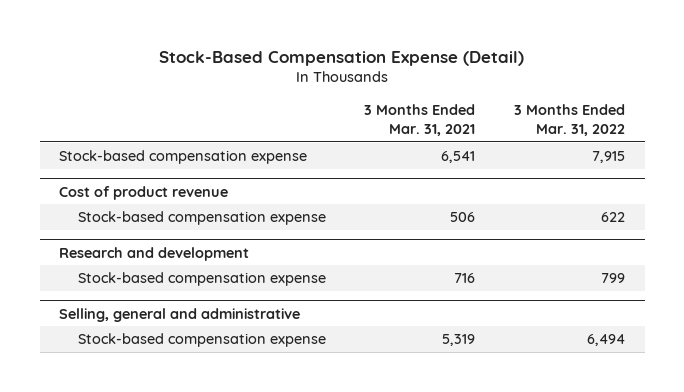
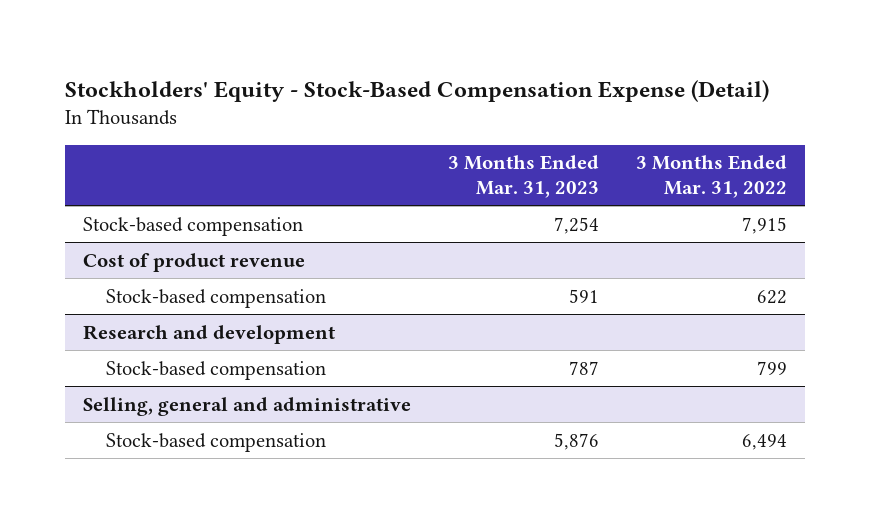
[159,50,525,66] Stock-Based Compensation Expense (Detail) -> [64,79,769,102] Stockholders' Equity - Stock-Based Compensation Expense (Detail)
[364,104,476,136] 3 Months Ended Mar. 31, 2021 -> none
none -> [447,155,599,198] 3 Months Ended Mar. 31, 2023
[59,150,308,165] Stock-based compensation expense -> [83,216,304,236] Stock-based compensation
[77,211,326,226] Stock-based compensation expense -> [106,288,327,308] Stock-based compensation
[77,272,326,287] Stock-based compensation expense -> [106,360,327,380] Stock-based compensation
[77,333,326,348] Stock-based compensation expense -> [106,432,327,452] Stock-based compensation

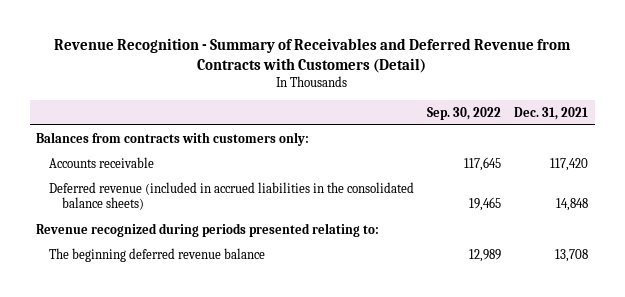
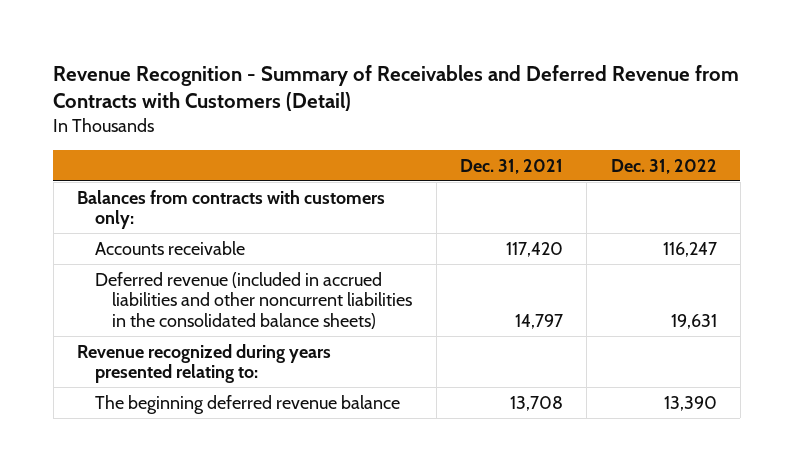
[427,106,502,120] Sep. 30, 2022 -> none
none -> [610,158,717,174] Dec. 31, 2022
[49,181,415,211] Deferred revenue (included in accrued liabilities in the consolidated balance sheets) -> [94,271,413,330] Deferred revenue (included in accrued liabilities and other noncurrent liabilities in the consolidated balance sheets)
[556,198,589,212] 14,848 -> [515,314,564,330] 14,797
[36,222,380,237] Revenue recognized during periods presented relating to: -> [77,343,332,384] Revenue recognized during years presented relating to:

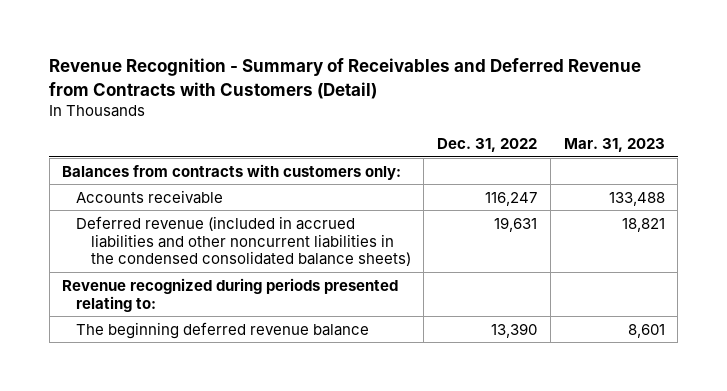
[460,158,564,174] Dec. 31, 2021 -> none
none -> [563,138,665,153] Mar. 31, 2023
[94,271,413,330] Deferred revenue (included in accrued liabilities and other noncurrent liabilities in the consolidated balance sheets) -> [76,215,411,267] Deferred revenue (included in accrued liabilities and other noncurrent liabilities in the condensed consolidated balance sheets)
[77,343,332,384] Revenue recognized during years presented relating to: -> [62,277,399,312] Revenue recognized during periods presented relating to:

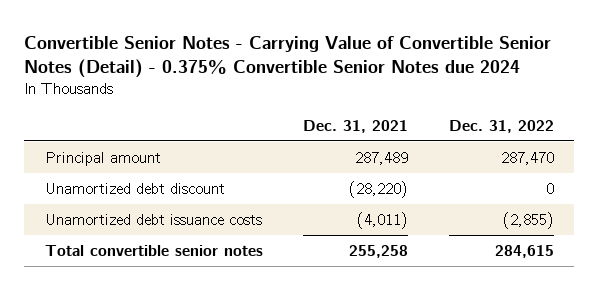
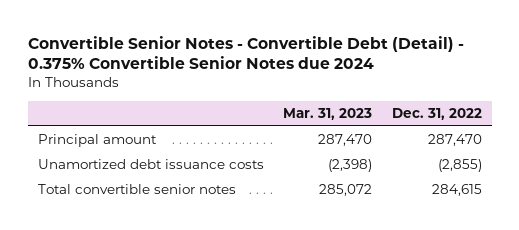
[24,35,552,78] Convertible Senior Notes - Carrying Value of Convertible Senior Notes (Detail) - 0.375% Convertible Senior Notes due 2024 -> [27,35,464,70] Convertible Senior Notes - Convertible Debt (Detail) - 0.375% Convertible Senior Notes due 2024
[303,119,409,133] Dec. 31, 2021 -> none
none -> [283,108,373,121] Mar. 31, 2023
[44,182,225,194] Unamortized debt discount -> none

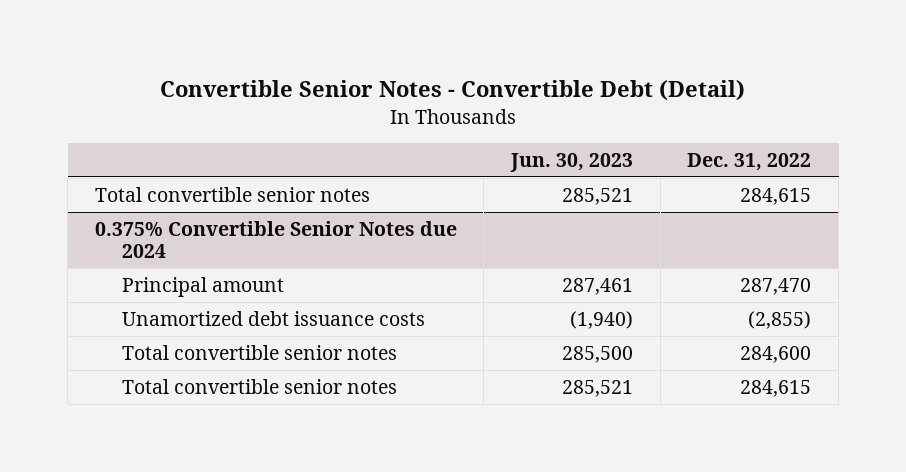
[27,35,464,70] Convertible Senior Notes - Convertible Debt (Detail) - 0.375% Convertible Senior Notes due 2024 -> [160,80,746,102] Convertible Senior Notes - Convertible Debt (Detail)
[283,108,373,121] Mar. 31, 2023 -> none
none -> [510,152,634,172] Jun. 30, 2023
none -> [94,186,370,202] Total convertible senior notes
none -> [94,220,457,259] 0.375% Convertible Senior Notes due 2024
none -> [122,344,398,360] Total convertible senior notes

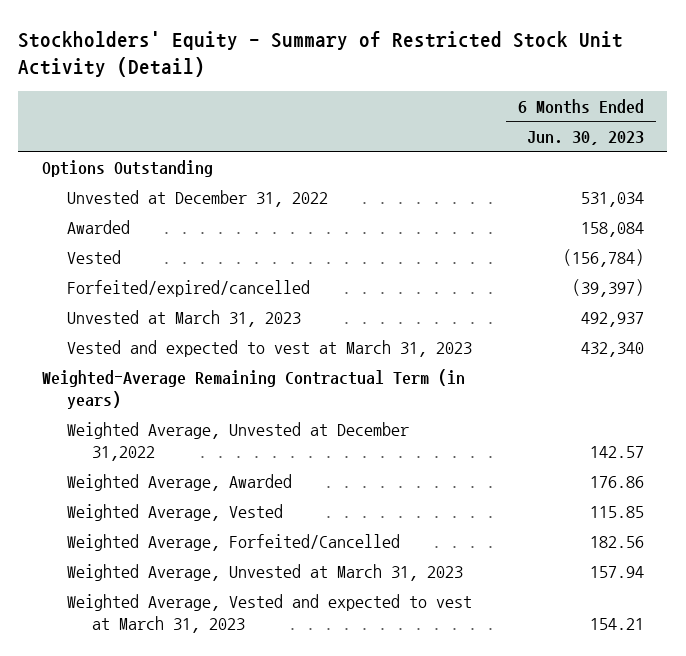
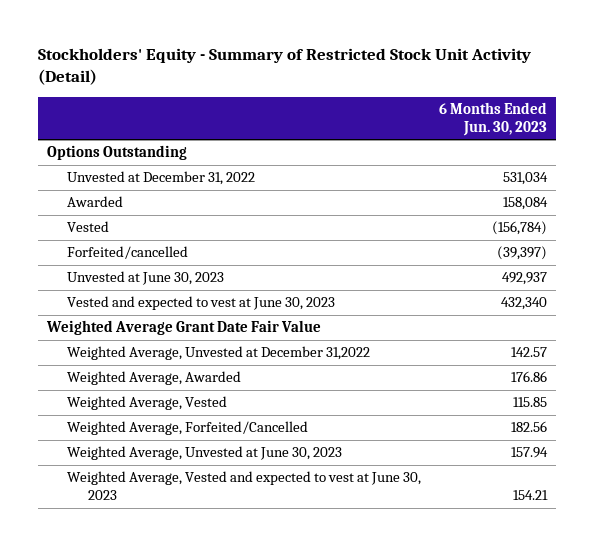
[66,279,310,297] Forfeited/expired/cancelled -> [67,246,189,260] Forfeited/cancelled
[66,309,301,327] Unvested at March 31, 2023 -> [67,271,225,286] Unvested at June 30, 2023
[66,339,472,357] Vested and expected to vest at March 31, 2023 -> [67,296,336,311] Vested and expected to vest at June 30, 2023
[41,368,465,409] Weighted-Average Remaining Contractual Term (in years) -> [45,320,321,336] Weighted Average Grant Date Fair Value
[66,563,463,581] Weighted Average, Unvested at March 31, 2023 -> [67,446,343,461] Weighted Average, Unvested at June 30, 2023
[66,593,472,633] Weighted Average, Vested and expected to vest at March 31, 2023 -> [67,471,422,501] Weighted Average, Vested and expected to vest at June 30, 2023

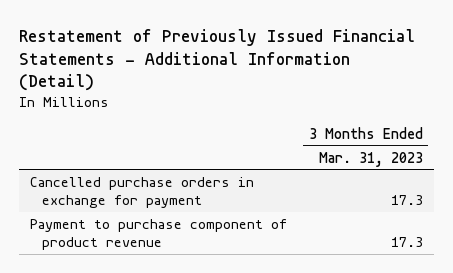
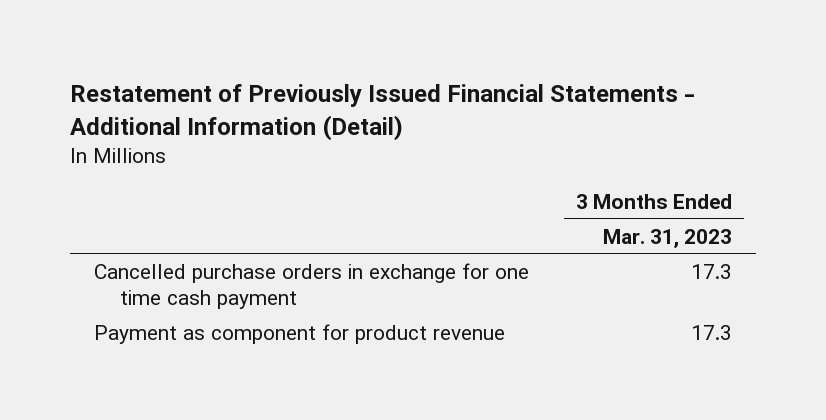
[29,177,254,209] Cancelled purchase orders in exchange for payment -> [93,262,529,309] Cancelled purchase orders in exchange for one time cash payment
[29,219,287,251] Payment to purchase component of product revenue -> [93,323,505,344] Payment as component for product revenue

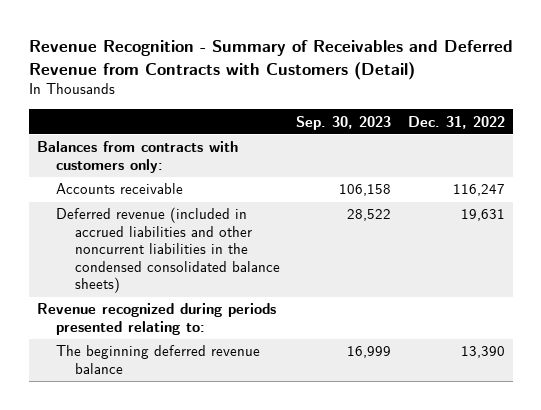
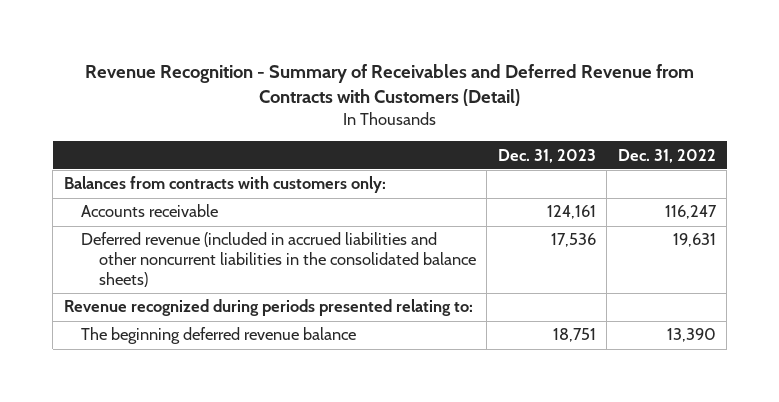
[296,115,392,130] Sep. 30, 2023 -> none
none -> [497,148,596,163] Dec. 31, 2023
[55,207,280,294] Deferred revenue (included in accrued liabilities and other noncurrent liabilities in the condensed consolidated balance sheets) -> [81,232,476,288] Deferred revenue (included in accrued liabilities and other noncurrent liabilities in the consolidated balance sheets)

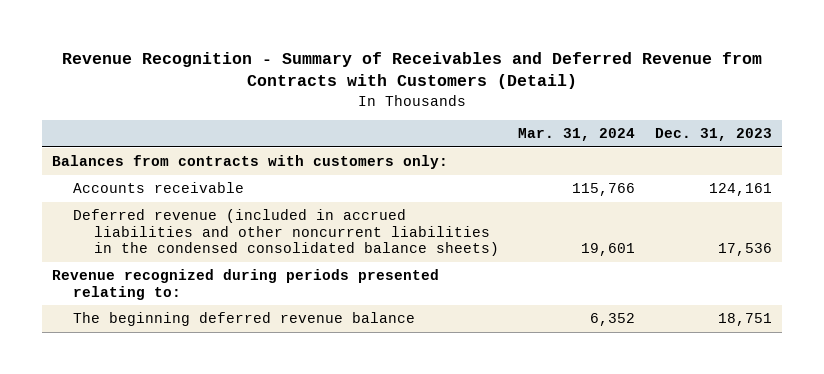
[617,148,716,163] Dec. 31, 2022 -> none
none -> [518,127,636,141] Mar. 31, 2024
[81,232,476,288] Deferred revenue (included in accrued liabilities and other noncurrent liabilities in the consolidated balance sheets) -> [72,209,499,257] Deferred revenue (included in accrued liabilities and other noncurrent liabilities in the condensed consolidated balance sheets)

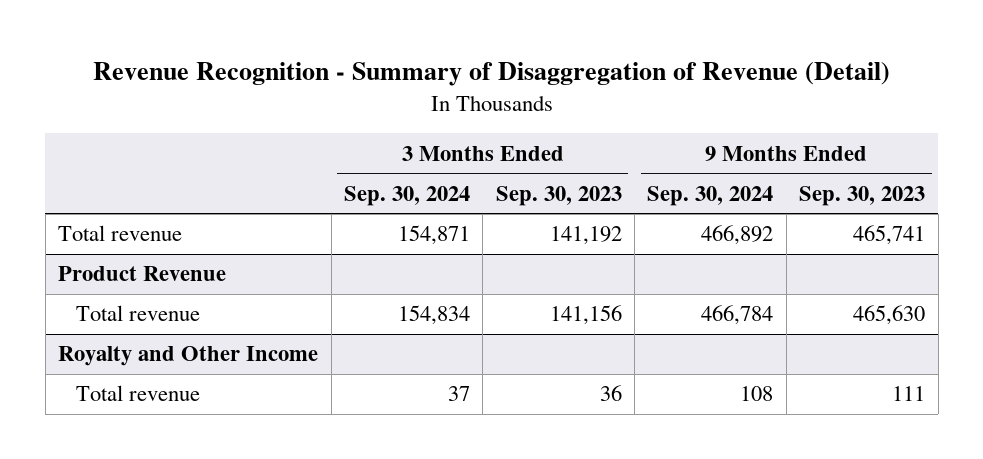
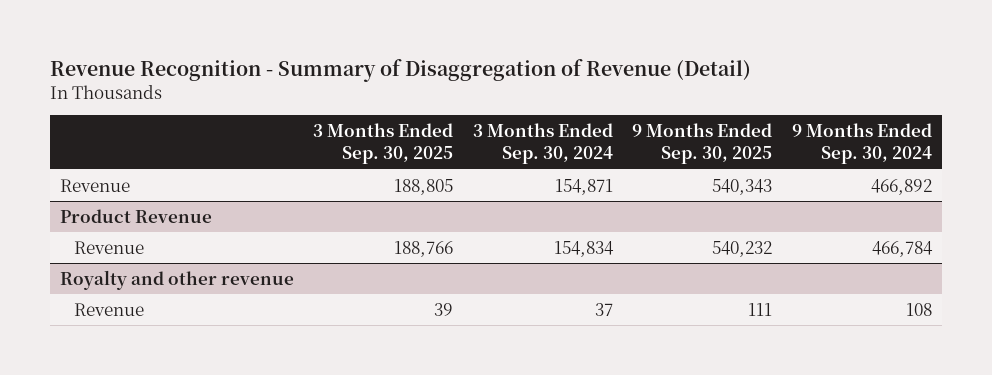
[495,185,622,206] Sep. 30, 2023 -> none
[799,185,926,206] Sep. 30, 2023 -> none
none -> [313,123,454,165] 3 Months Ended Sep. 30, 2025
none -> [632,123,773,165] 9 Months Ended Sep. 30, 2025
[58,225,183,242] Total revenue -> [59,178,130,192] Revenue
[75,305,200,322] Total revenue -> [74,240,145,254] Revenue
[58,346,319,367] Royalty and Other Income -> [59,269,294,290] Royalty and other revenue
[75,385,200,402] Total revenue -> [74,302,145,316] Revenue

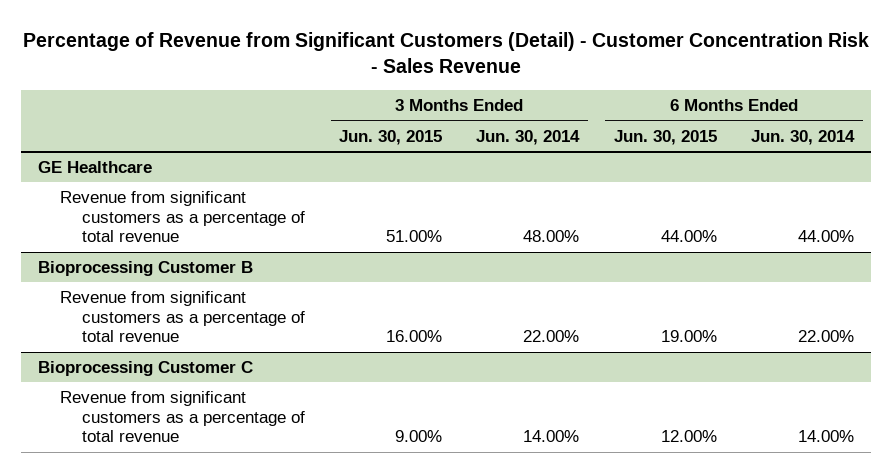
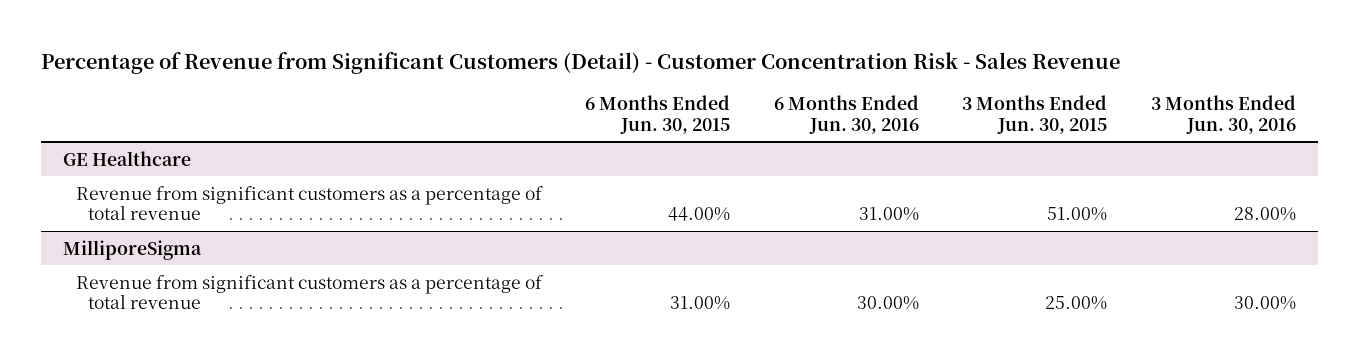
[476,129,581,145] Jun. 30, 2014 -> none
[751,129,856,145] Jun. 30, 2014 -> none
none -> [773,94,919,134] 6 Months Ended Jun. 30, 2016
none -> [1150,94,1296,134] 3 Months Ended Jun. 30, 2016
[37,361,253,377] Bioprocessing Customer C -> none
[59,391,305,443] Revenue from significant customers as a percentage of total revenue -> none
[37,261,253,277] Bioprocessing Customer B -> [63,239,203,260] MilliporeSigma
[386,330,443,343] 16.00% -> [1045,296,1108,311] 25.00%
[660,330,717,343] 19.00% -> [670,296,731,311] 31.00%

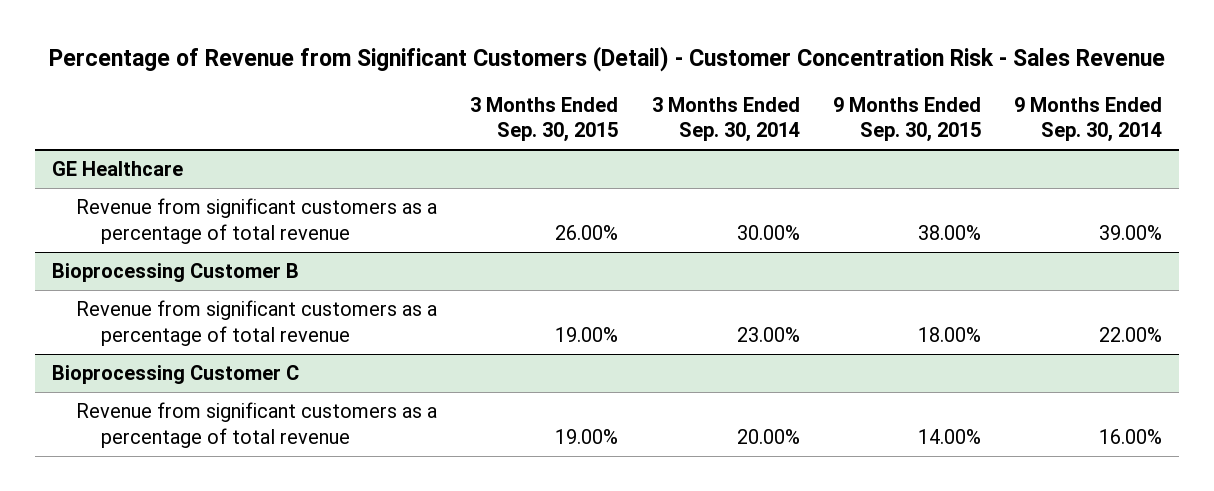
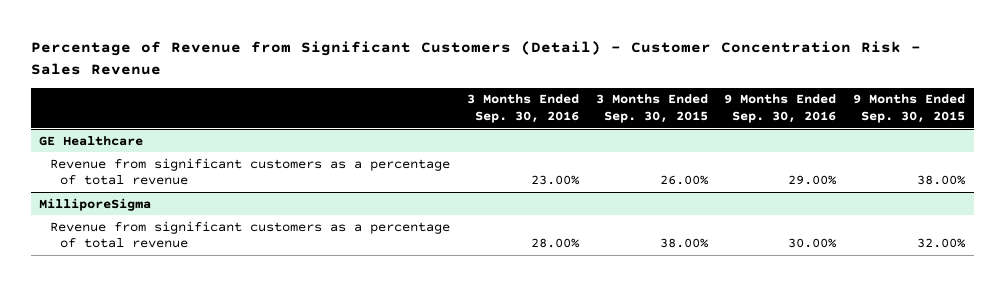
[651,96,800,143] 3 Months Ended Sep. 30, 2014 -> none
[1014,96,1163,143] 9 Months Ended Sep. 30, 2014 -> none
none -> [466,94,579,124] 3 Months Ended Sep. 30, 2016
none -> [724,94,837,124] 9 Months Ended Sep. 30, 2016
[51,365,299,385] Bioprocessing Customer C -> none
[76,402,438,448] Revenue from significant customers as a percentage of total revenue -> none
[51,263,299,283] Bioprocessing Customer B -> [39,197,152,211] MilliporeSigma
[555,326,619,342] 19.00% -> [659,238,709,249] 38.00%
[918,326,982,342] 18.00% -> [917,238,967,249] 32.00%

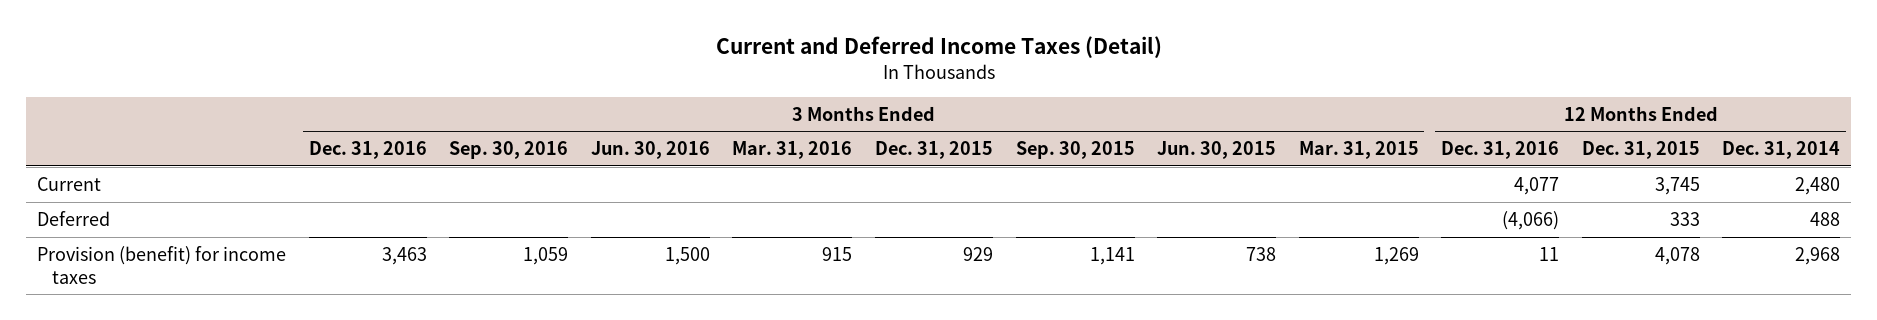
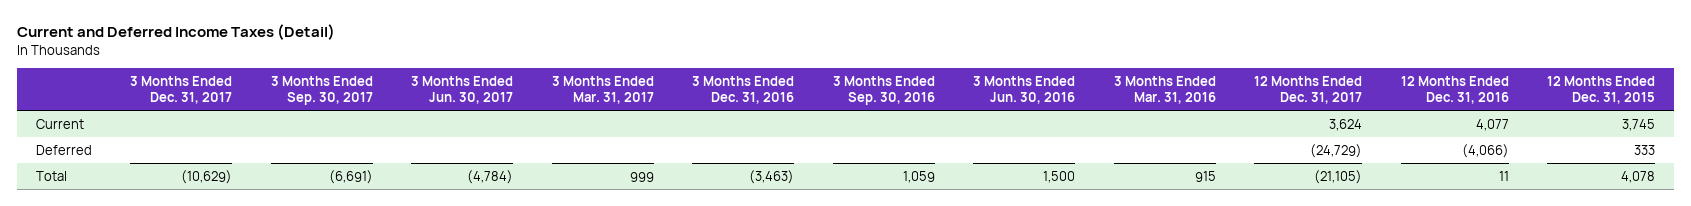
[874,141,993,160] Dec. 31, 2015 -> none
[1015,141,1135,160] Sep. 30, 2015 -> none
[1157,141,1277,160] Jun. 30, 2015 -> none
[1298,141,1419,160] Mar. 31, 2015 -> none
[1722,141,1841,160] Dec. 31, 2014 -> none
none -> [130,75,233,104] 3 Months Ended Dec. 31, 2017
none -> [270,75,373,105] 3 Months Ended Sep. 30, 2017
none -> [411,75,514,104] 3 Months Ended Jun. 30, 2017
none -> [551,75,654,104] 3 Months Ended Mar. 31, 2017
none -> [1254,75,1363,104] 12 Months Ended Dec. 31, 2017
[37,245,287,284] Provision (benefit) for income taxes -> none
none -> [35,170,67,181] Total

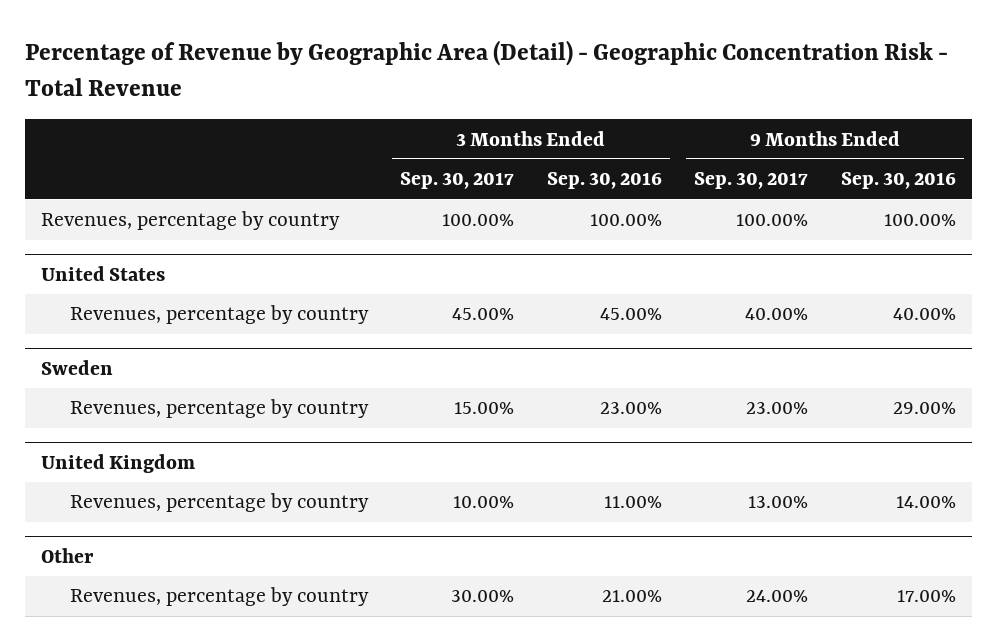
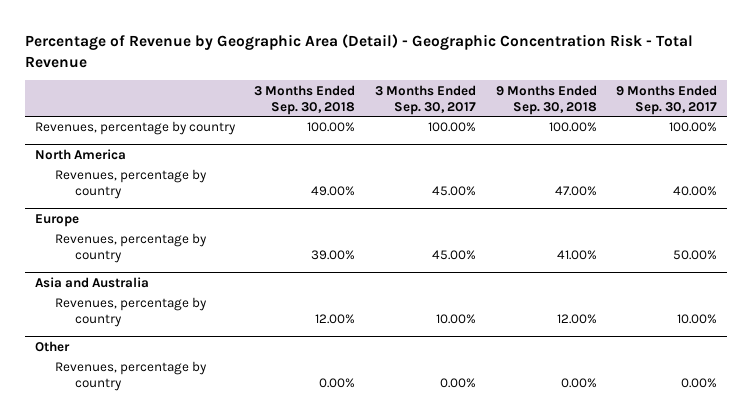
[546,172,662,190] Sep. 30, 2016 -> none
[840,172,956,190] Sep. 30, 2016 -> none
none -> [254,84,356,115] 3 Months Ended Sep. 30, 2018
none -> [495,84,597,115] 9 Months Ended Sep. 30, 2018
[40,265,165,281] United States -> [34,149,126,161] North America
[40,359,113,375] Sweden -> [34,214,79,228] Europe
[454,402,515,415] 15.00% -> [431,250,476,261] 45.00%
[746,402,809,415] 23.00% -> [673,250,718,261] 50.00%
[40,453,195,473] United Kingdom -> [34,277,149,289] Asia and Australia
[748,496,809,509] 13.00% -> [677,314,718,325] 10.00%
[451,590,515,603] 30.00% -> [439,378,476,389] 0.00%
[746,590,809,603] 24.00% -> [681,378,718,389] 0.00%

